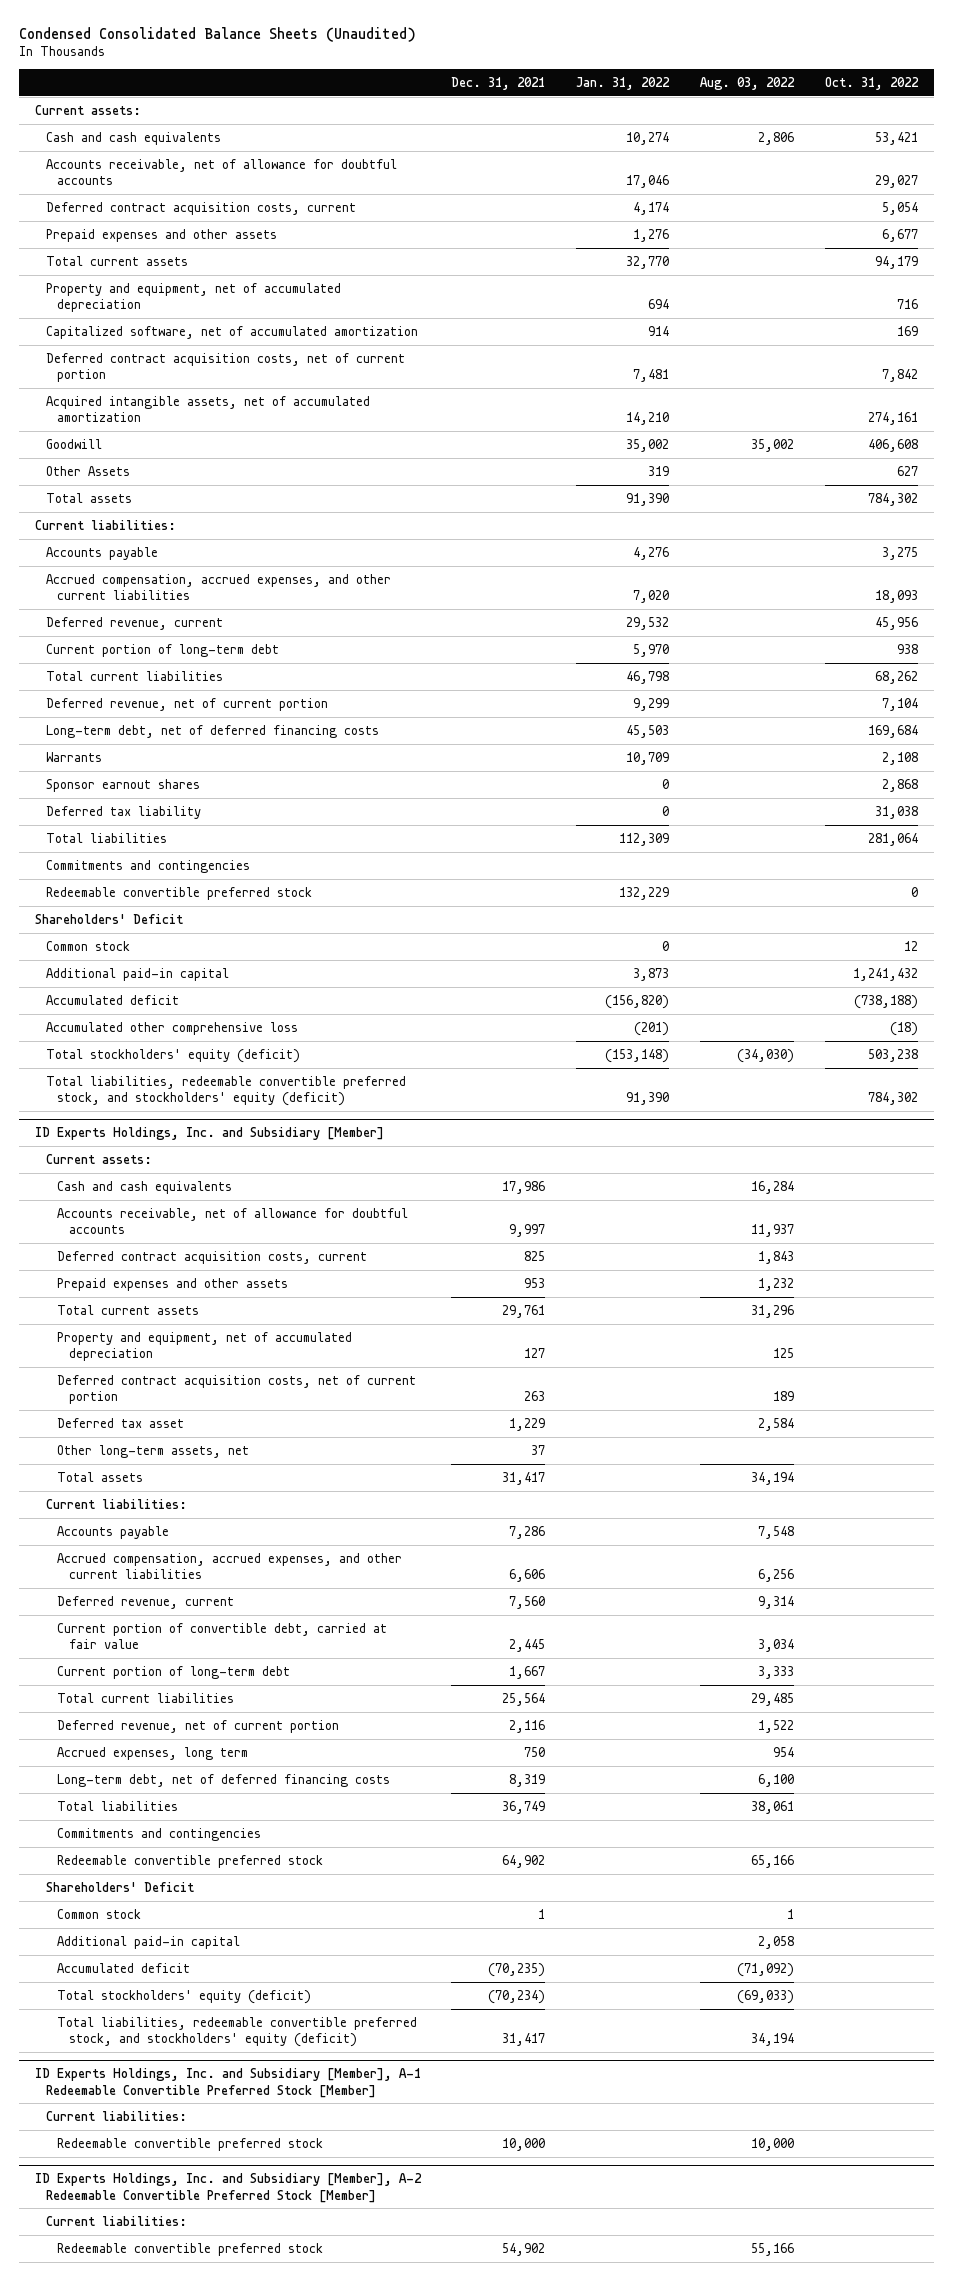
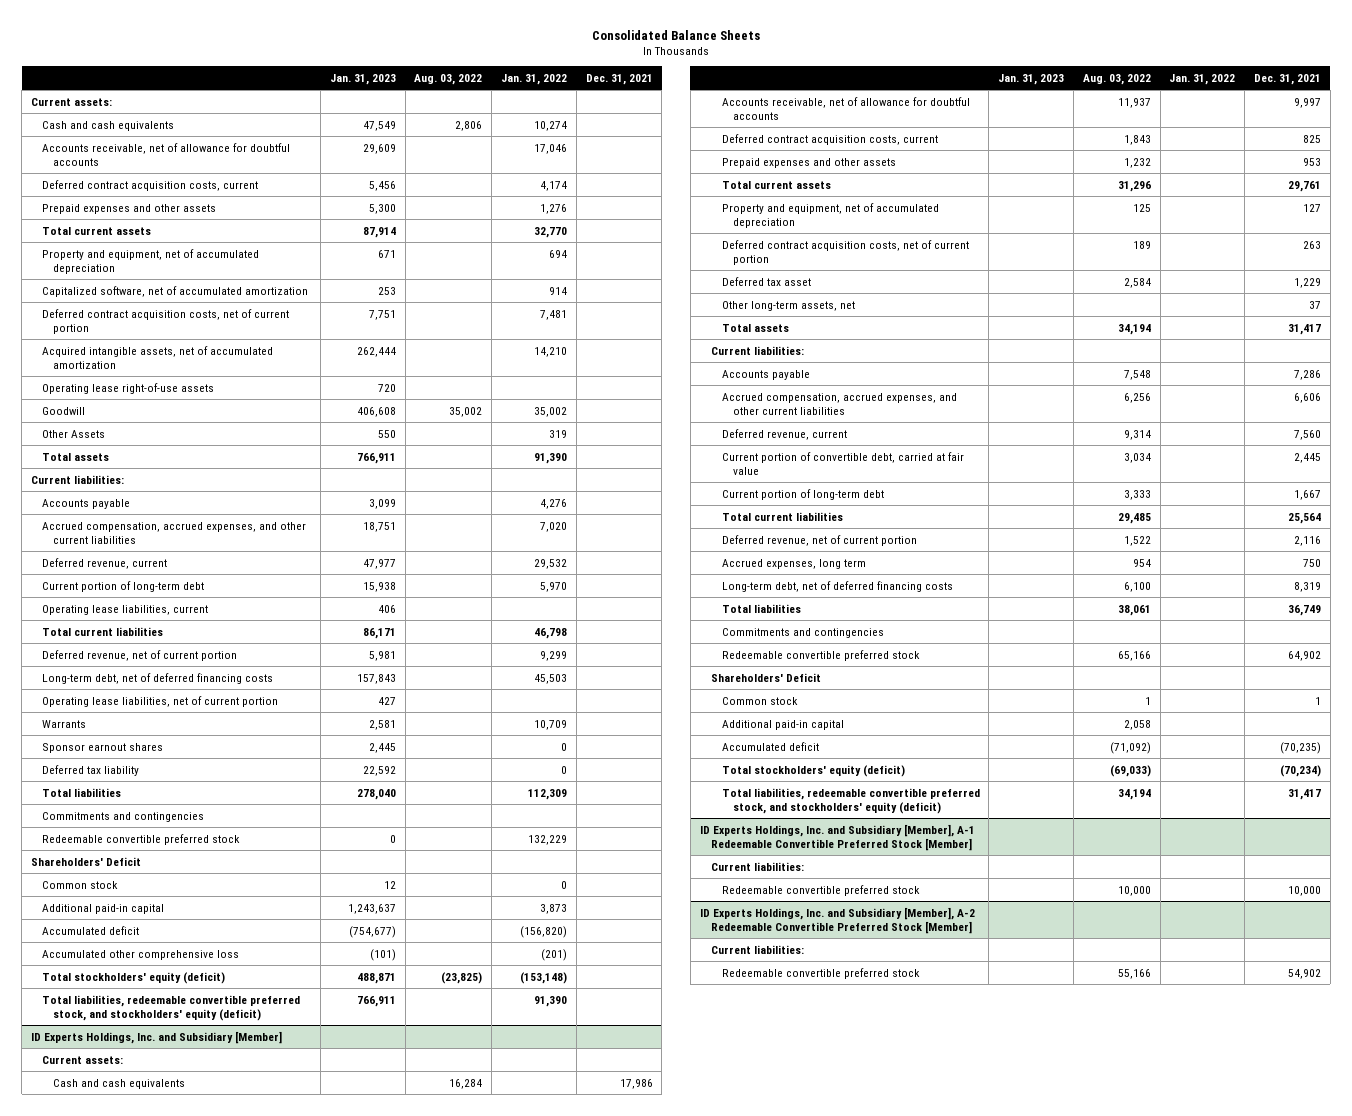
[19,27,417,43] Condensed Consolidated Balance Sheets (Unaudited) -> [592,29,761,40] Consolidated Balance Sheets
[825,76,920,90] Oct. 31, 2022 -> none
none -> [329,73,396,85] Jan. 31, 2023
none -> [42,382,215,394] Operating lease right-of-use assets
none -> [42,604,209,615] Operating lease liabilities, current
none -> [42,695,279,707] Operating lease liabilities, net of current portion
[737,1048,795,1063] (34,030) -> [441,971,483,984] (23,825)

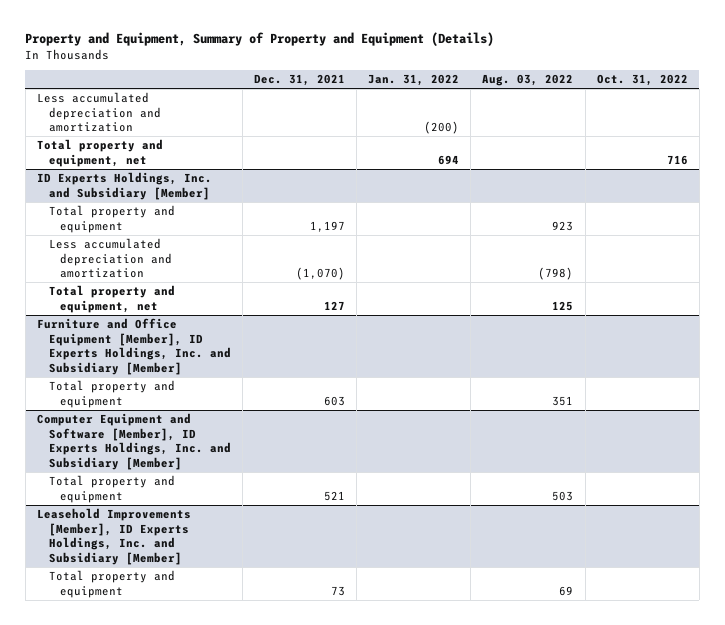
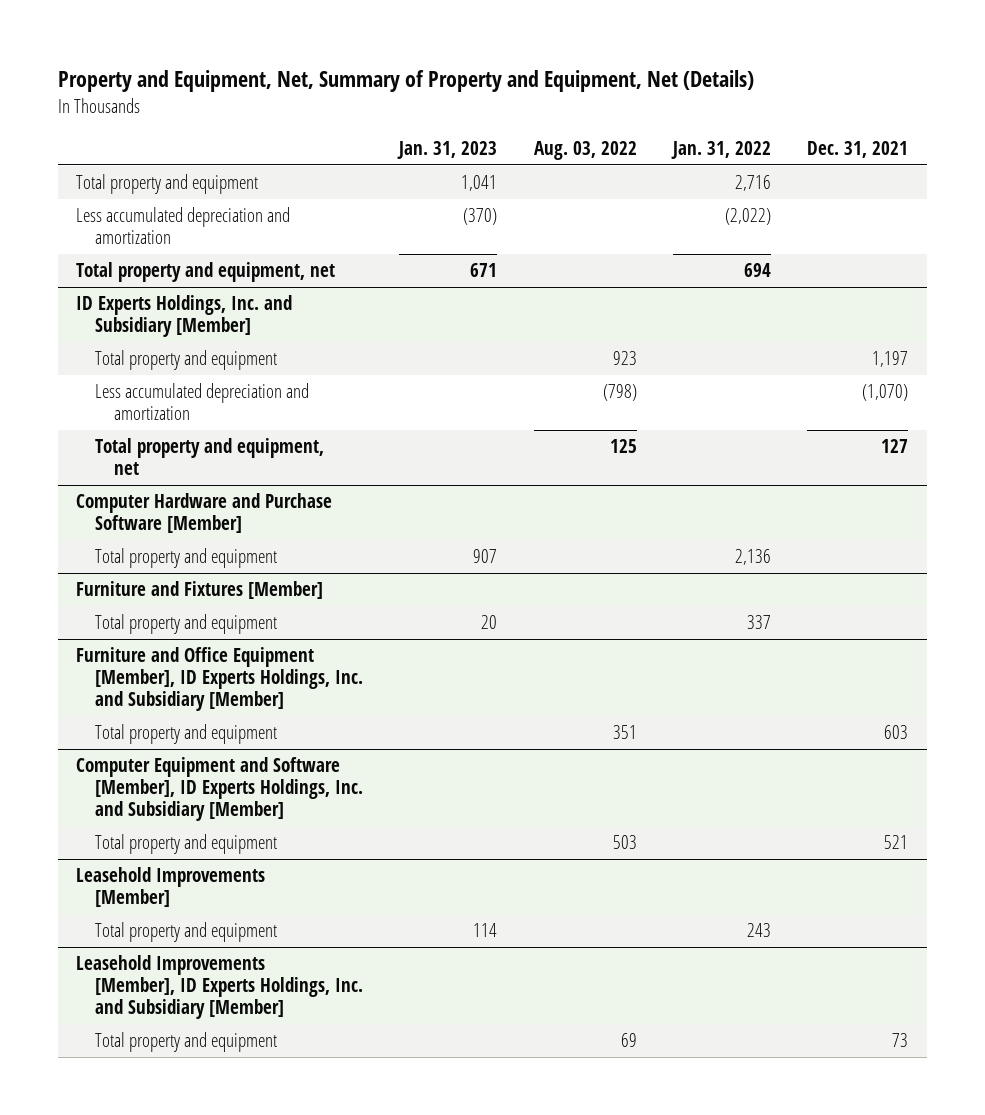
[25,32,495,47] Property and Equipment, Summary of Property and Equipment (Details) -> [57,70,754,93] Property and Equipment, Net, Summary of Property and Equipment, Net (Details)
[596,74,688,87] Oct. 31, 2022 -> none
none -> [397,141,498,160] Jan. 31, 2023
none -> [76,174,259,195] Total property and equipment
[424,121,460,135] (200) -> [725,208,772,226] (2,022)
none -> [76,493,333,534] Computer Hardware and Purchase Software [Member]
none -> [95,548,278,569] Total property and equipment
none -> [76,581,324,600] Furniture and Fixtures [Member]
none -> [95,614,278,635] Total property and equipment
none -> [76,867,266,908] Leasehold Improvements [Member]
none -> [95,922,278,943] Total property and equipment

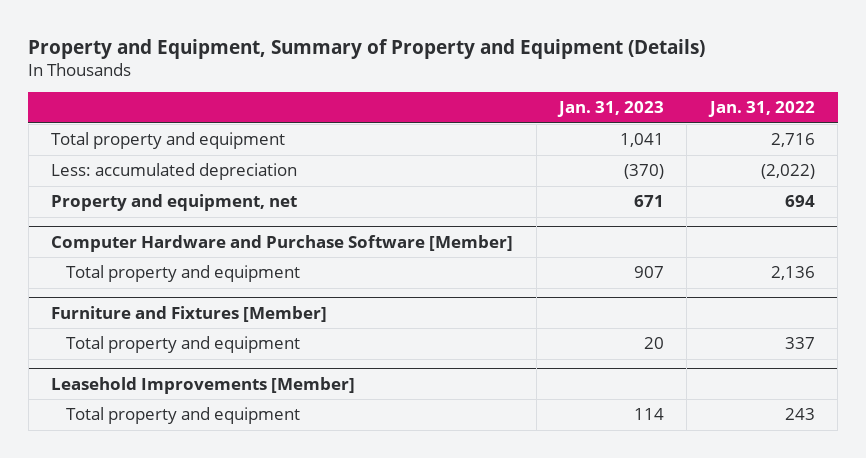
[57,70,754,93] Property and Equipment, Net, Summary of Property and Equipment, Net (Details) -> [28,38,706,59] Property and Equipment, Summary of Property and Equipment (Details)
[533,141,637,161] Aug. 03, 2022 -> none
[807,141,909,159] Dec. 31, 2021 -> none
[76,295,293,338] ID Experts Holdings, Inc. and Subsidiary [Member] -> none
[95,350,278,371] Total property and equipment -> none
[95,383,310,421] Less accumulated depreciation and amortization -> none
[95,438,325,476] Total property and equipment, net -> none
[76,207,291,245] Less accumulated depreciation and amortization -> [51,163,298,181] Less: accumulated depreciation
[76,262,336,283] Total property and equipment, net -> [51,194,298,212] Property and equipment, net
[76,647,364,712] Furniture and Office Equipment [Member], ID Experts Holdings, Inc. and Subsidiary [Member] -> none
[95,724,278,745] Total property and equipment -> none
[76,757,364,822] Computer Equipment and Software [Member], ID Experts Holdings, Inc. and Subsidiary [Member] -> none
[95,834,278,855] Total property and equipment -> none
[76,955,364,1020] Leasehold Improvements [Member], ID Experts Holdings, Inc. and Subsidiary [Member] -> none
[95,1032,278,1053] Total property and equipment -> none

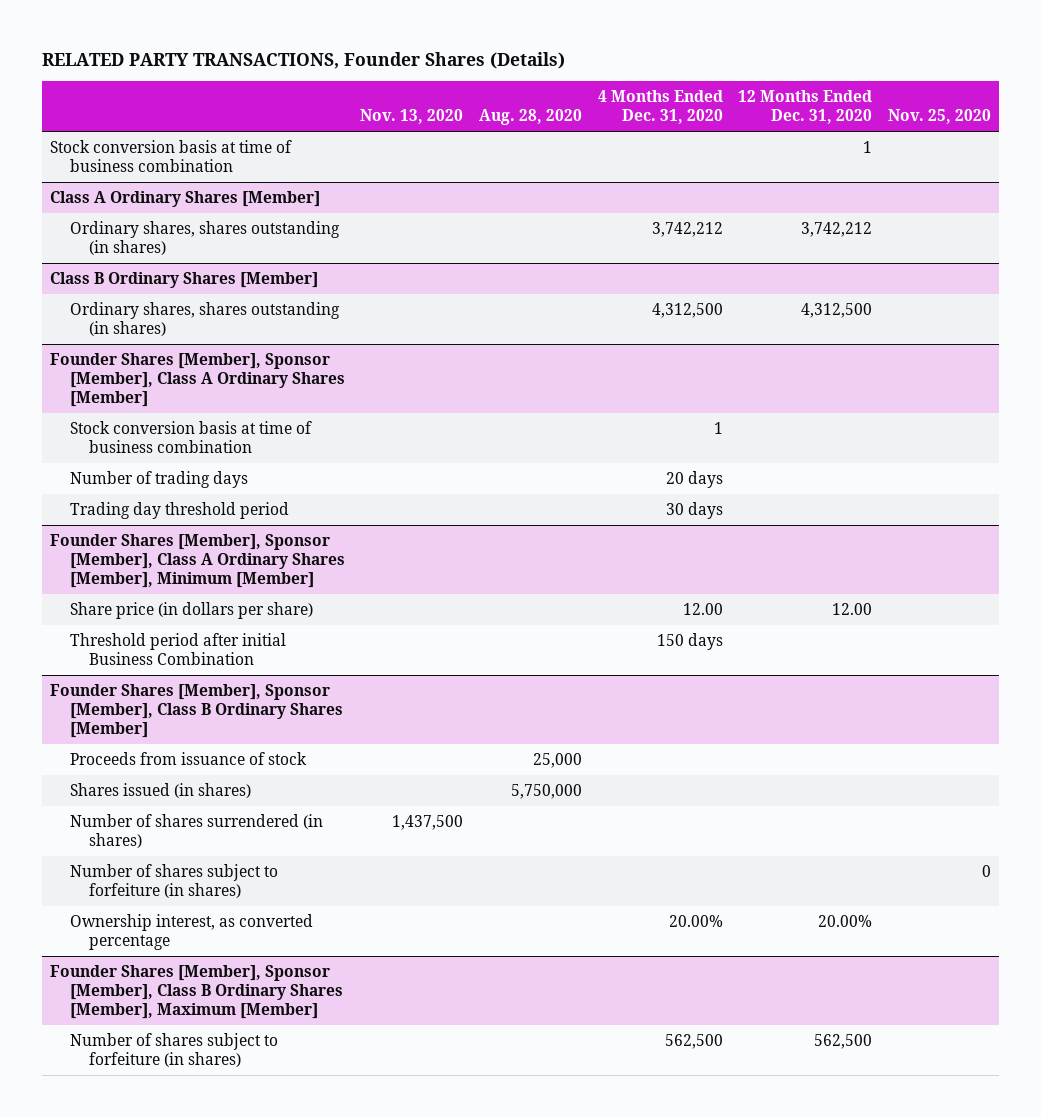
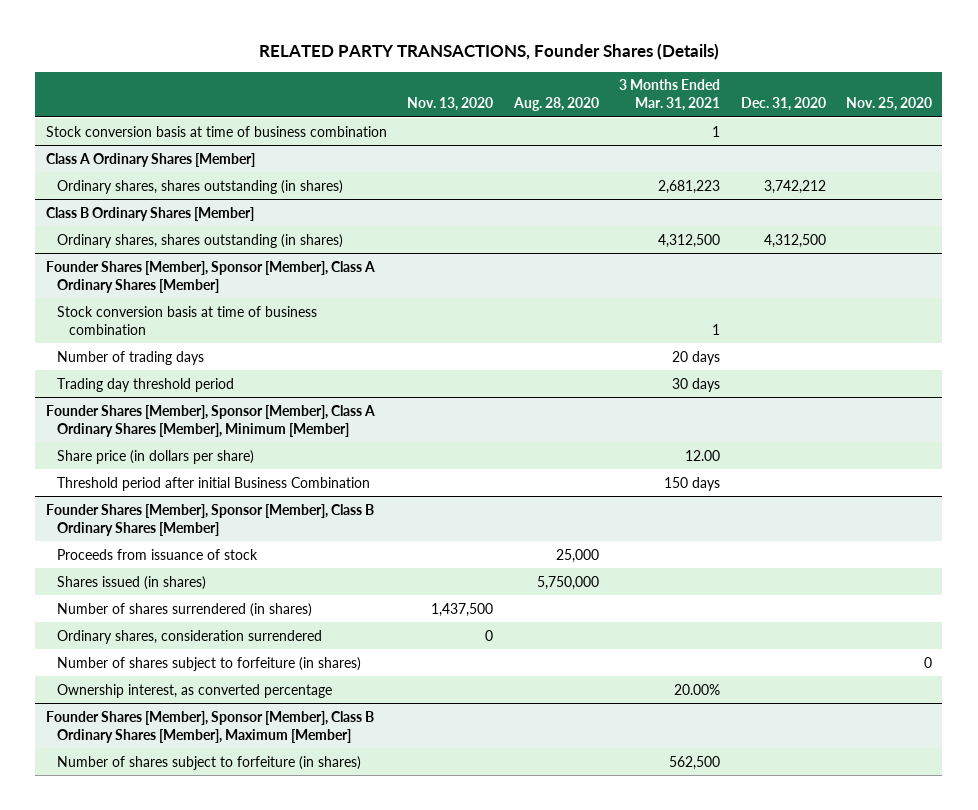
[597,90,723,125] 4 Months Ended Dec. 31, 2020 -> none
[738,90,873,125] 12 Months Ended Dec. 31, 2020 -> none
none -> [619,79,721,112] 3 Months Ended Mar. 31, 2021
none -> [740,97,826,112] Dec. 31, 2020
none -> [57,629,323,644] Ordinary shares, consideration surrendered

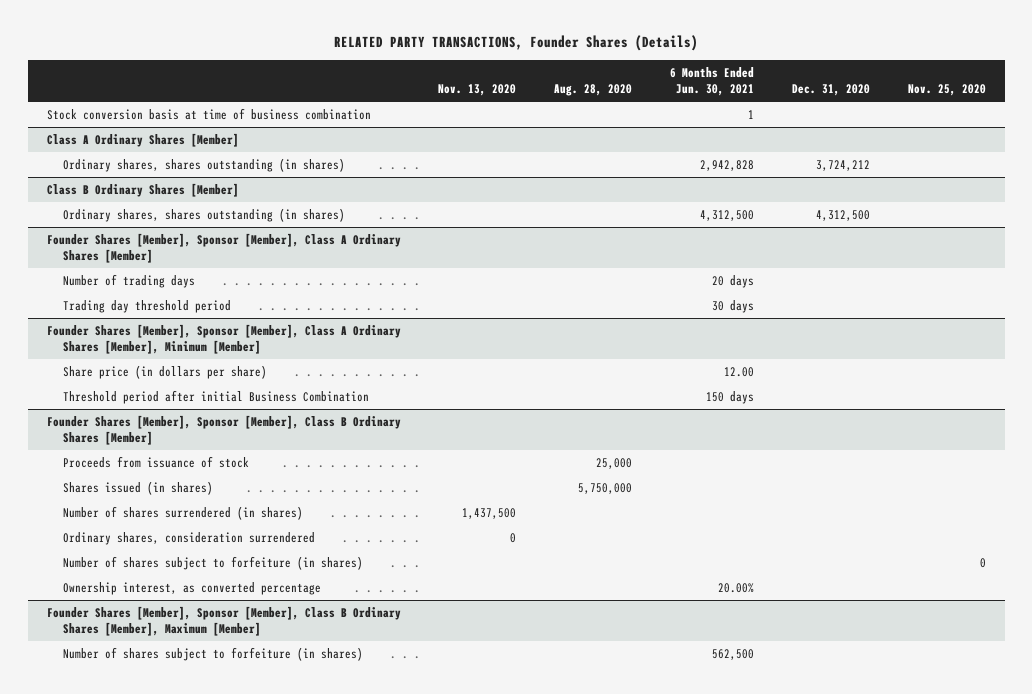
[619,79,721,112] 3 Months Ended Mar. 31, 2021 -> none
none -> [670,67,755,97] 6 Months Ended Jun. 30, 2021
[763,179,826,194] 3,742,212 -> [815,160,870,172] 3,724,212
[57,305,318,335] Stock conversion basis at time of business combination -> none

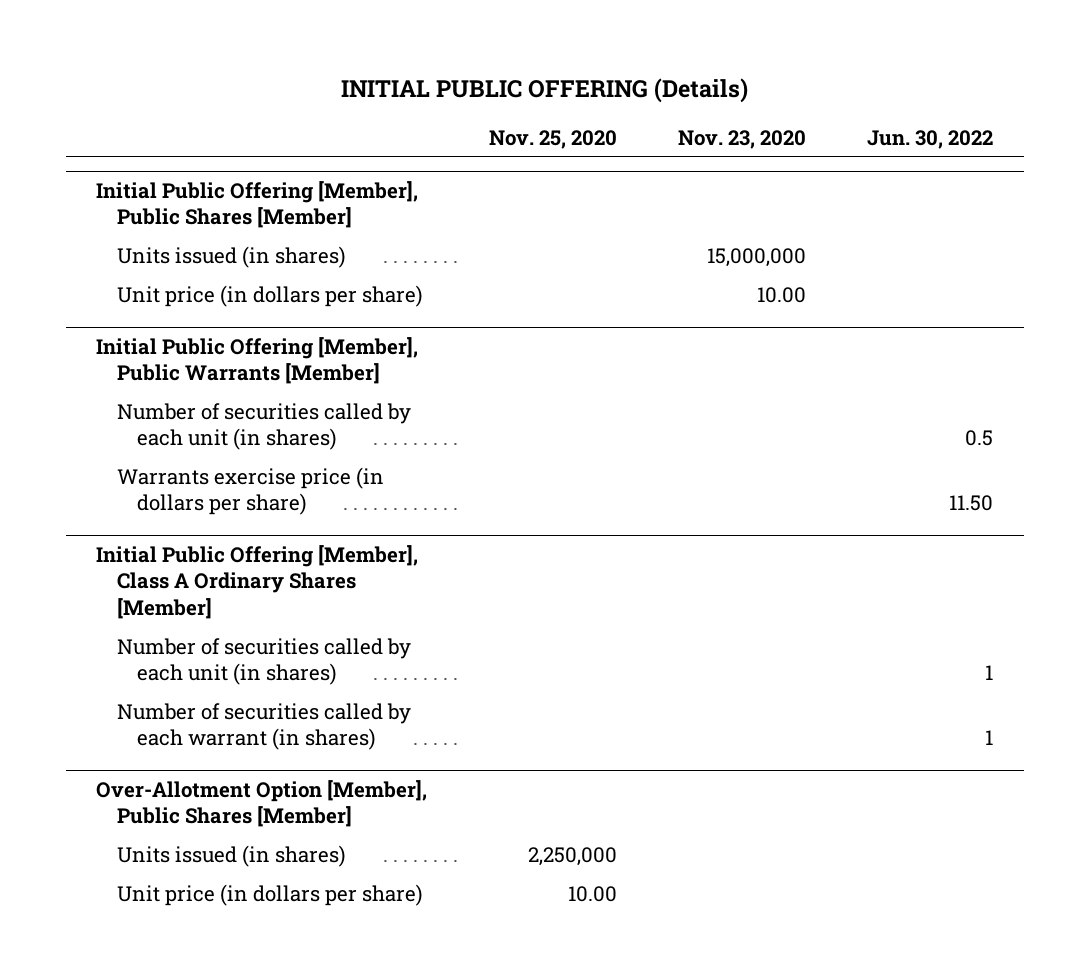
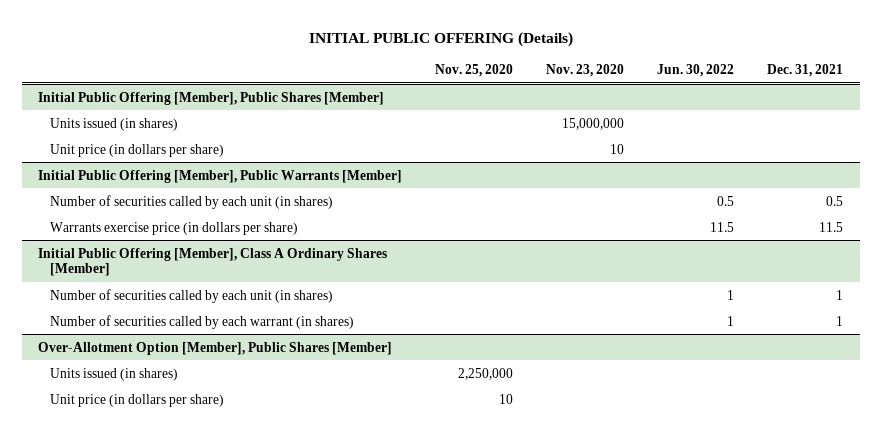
none -> [767,64,844,78] Dec. 31, 2021
[756,286,806,303] 10.00 -> [610,143,625,154] 10
[949,495,994,512] 11.50 -> [710,221,735,232] 11.5
[567,885,617,902] 10.00 -> [499,393,514,404] 10

